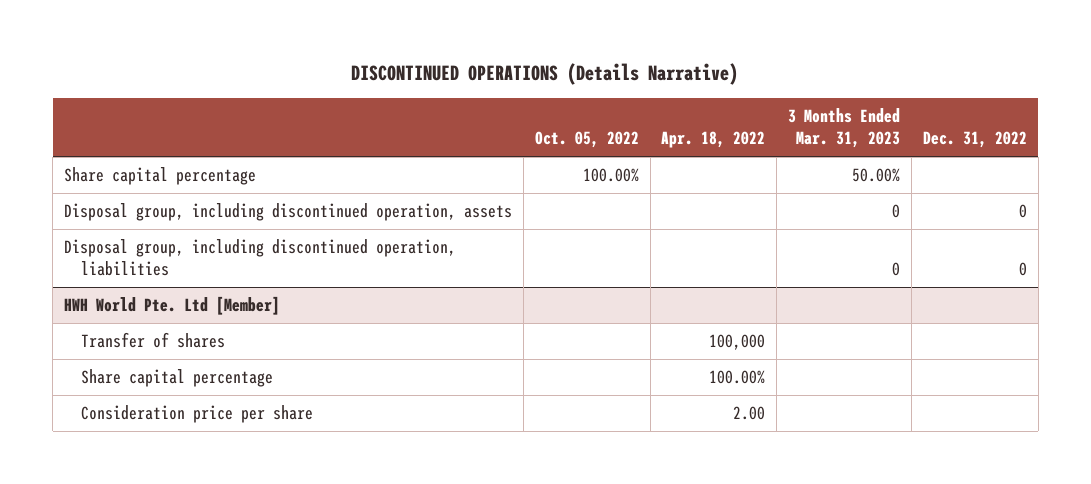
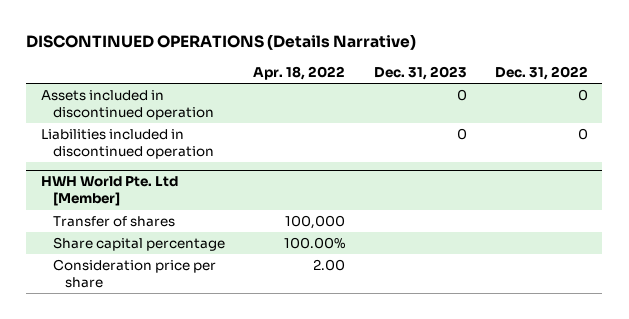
[534,131,639,149] Oct. 05, 2022 -> none
[788,107,901,149] 3 Months Ended Mar. 31, 2023 -> none
none -> [373,65,467,80] Dec. 31, 2023
[63,167,256,186] Share capital percentage -> none
[63,203,512,222] Disposal group, including discontinued operation, assets -> [40,90,214,120] Assets included in discontinued operation
[63,239,456,277] Disposal group, including discontinued operation, liabilities -> [40,129,214,159] Liabilities included in discontinued operation

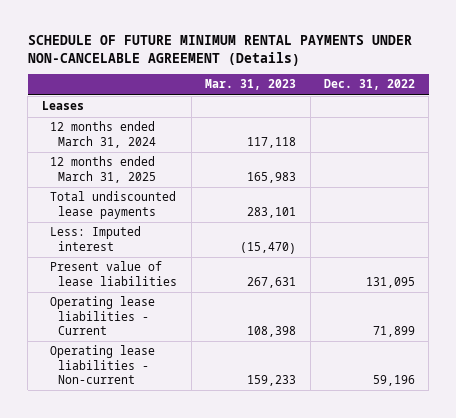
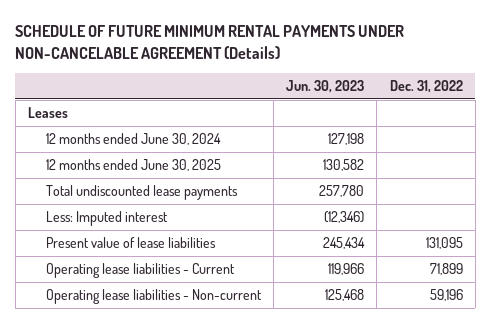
[205,79,297,91] Mar. 31, 2023 -> none
none -> [286,79,365,93] Jun. 30, 2023
[49,121,157,148] 12 months ended March 31, 2024 -> [45,133,221,146] 12 months ended June 30, 2024
[49,156,157,183] 12 months ended March 31, 2025 -> [45,159,221,172] 12 months ended June 30, 2025

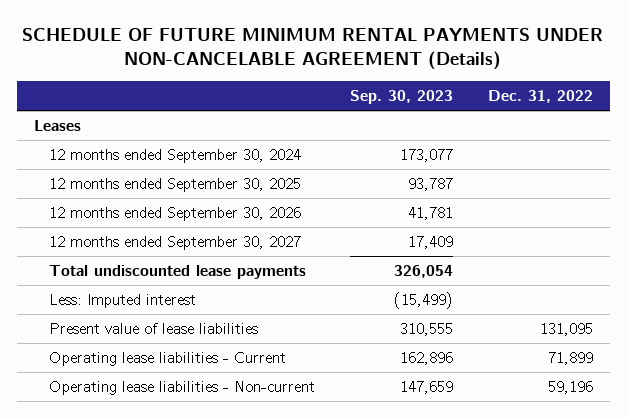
[286,79,365,93] Jun. 30, 2023 -> none
none -> [349,90,453,105] Sep. 30, 2023
[45,133,221,146] 12 months ended June 30, 2024 -> [48,149,301,164] 12 months ended September 30, 2024
[45,159,221,172] 12 months ended June 30, 2025 -> [48,178,301,193] 12 months ended September 30, 2025
none -> [48,207,301,222] 12 months ended September 30, 2026
none -> [48,236,301,251] 12 months ended September 30, 2027

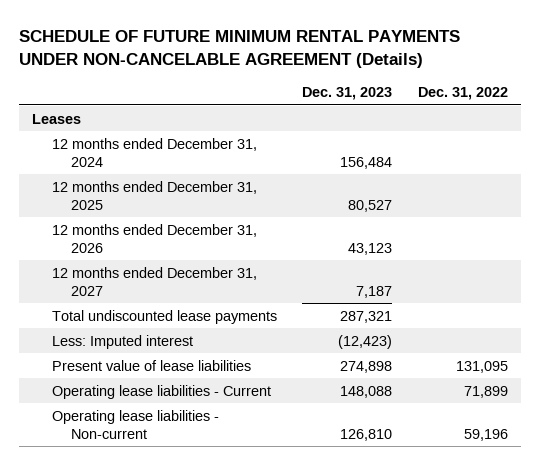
[349,90,453,105] Sep. 30, 2023 -> none
none -> [302,87,393,101] Dec. 31, 2023
[48,149,301,164] 12 months ended September 30, 2024 -> [51,137,257,167] 12 months ended December 31, 2024
[48,178,301,193] 12 months ended September 30, 2025 -> [51,180,257,210] 12 months ended December 31, 2025
[48,207,301,222] 12 months ended September 30, 2026 -> [51,223,257,253] 12 months ended December 31, 2026
[48,236,301,251] 12 months ended September 30, 2027 -> [51,266,257,296] 12 months ended December 31, 2027

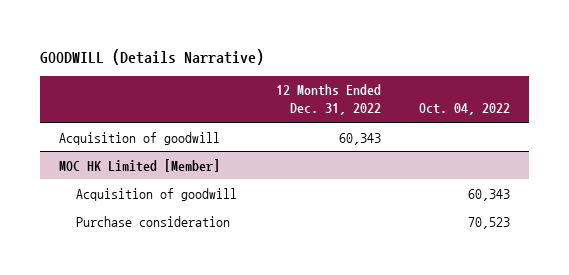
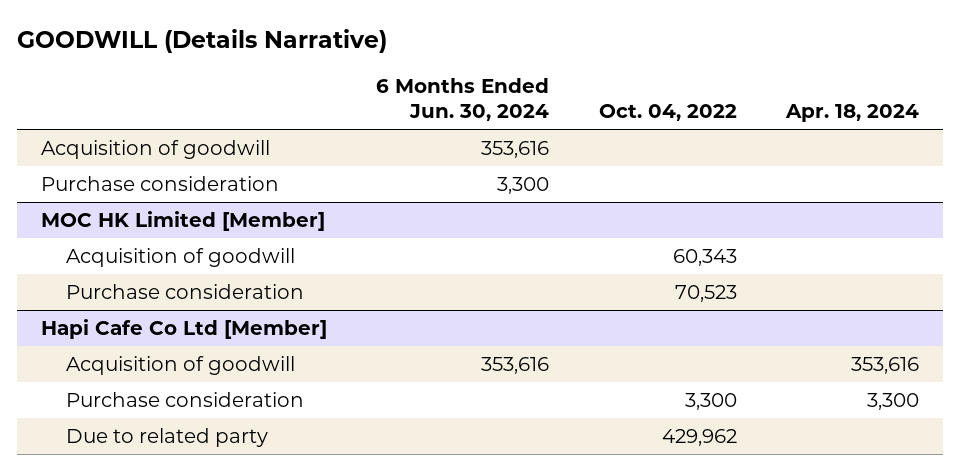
[275,84,381,116] 12 Months Ended Dec. 31, 2022 -> none
none -> [376,78,550,122] 6 Months Ended Jun. 30, 2024
none -> [784,104,919,123] Apr. 18, 2024
none -> [41,176,280,192] Purchase consideration
none -> [41,319,328,340] Hapi Cafe Co Ltd [Member]
none -> [66,356,296,376] Acquisition of goodwill
none -> [66,392,305,408] Purchase consideration
none -> [66,428,269,448] Due to related party

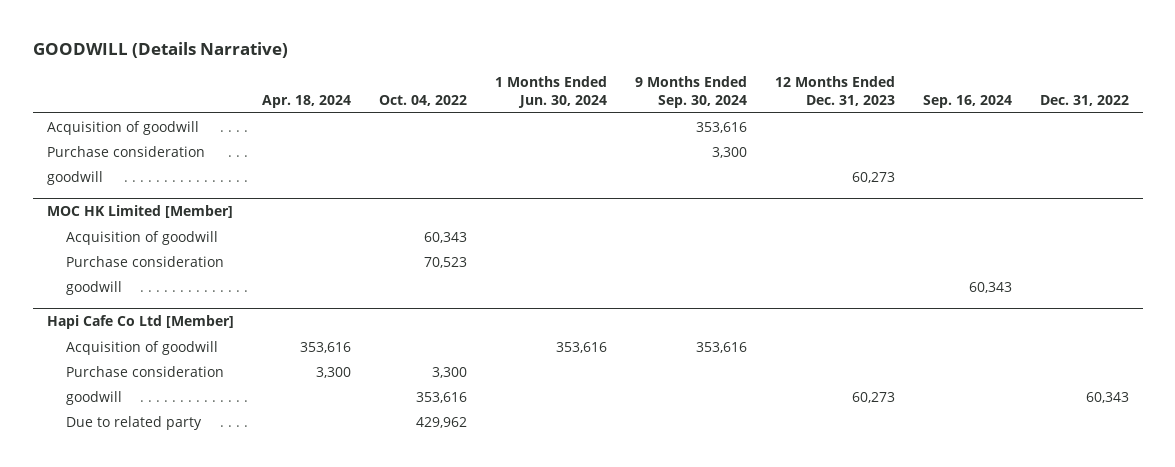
[376,78,550,122] 6 Months Ended Jun. 30, 2024 -> none
none -> [494,75,607,109] 1 Months Ended Jun. 30, 2024
none -> [634,75,747,109] 9 Months Ended Sep. 30, 2024
none -> [774,75,895,107] 12 Months Ended Dec. 31, 2023
none -> [922,95,1012,109] Sep. 16, 2024
none -> [1039,95,1129,107] Dec. 31, 2022
none -> [46,170,103,185] goodwill
none -> [65,280,122,295] goodwill
none -> [65,390,122,405] goodwill

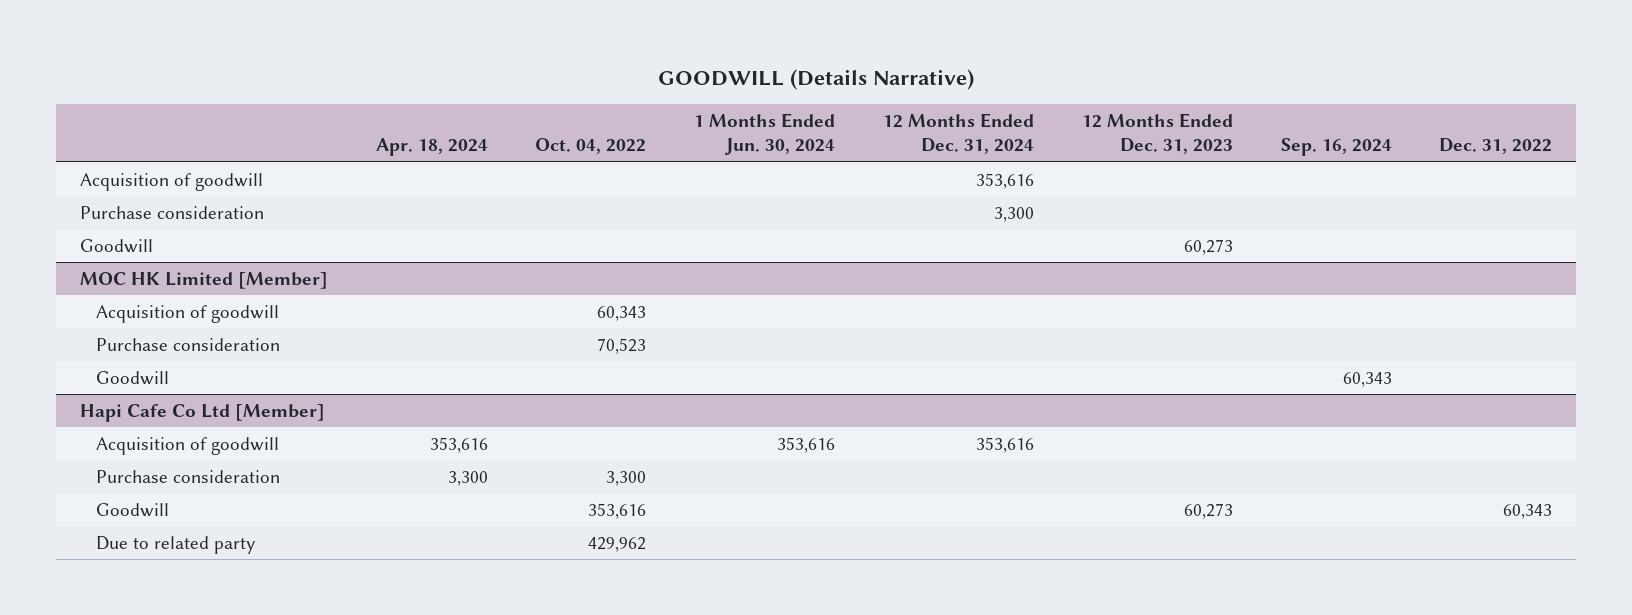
[634,75,747,109] 9 Months Ended Sep. 30, 2024 -> none
none -> [882,113,1034,155] 12 Months Ended Dec. 31, 2024
[46,170,103,185] goodwill -> [79,238,153,253] Goodwill
[65,280,122,295] goodwill -> [95,370,169,385] Goodwill
[65,390,122,405] goodwill -> [95,502,169,517] Goodwill

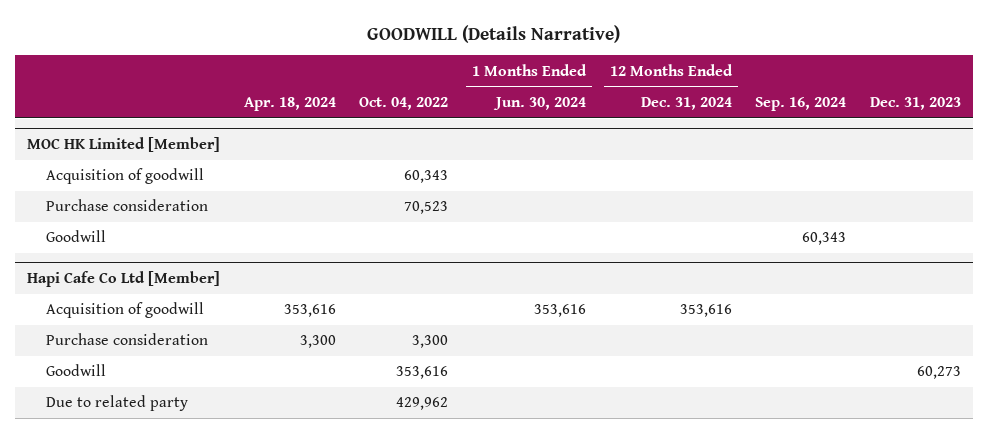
[1081,113,1233,155] 12 Months Ended Dec. 31, 2023 -> none
[1439,138,1553,155] Dec. 31, 2022 -> none
none -> [870,96,962,110] Dec. 31, 2023
[79,172,263,191] Acquisition of goodwill -> none
[79,205,264,219] Purchase consideration -> none
[79,238,153,253] Goodwill -> none

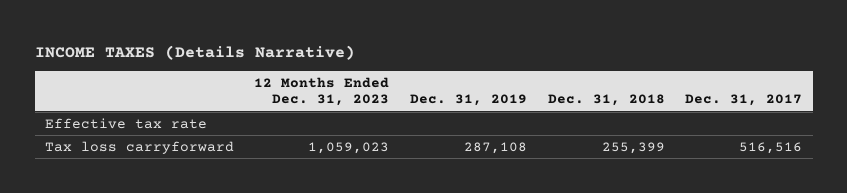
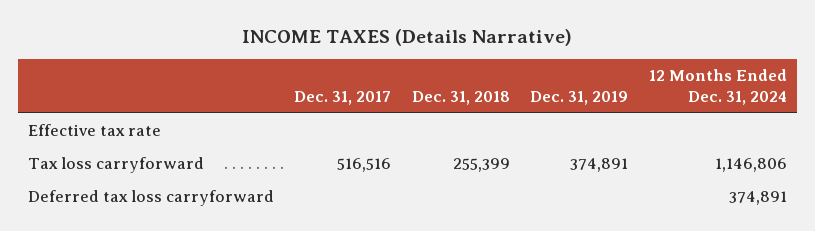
[254,76,390,107] 12 Months Ended Dec. 31, 2023 -> none
none -> [648,69,787,106] 12 Months Ended Dec. 31, 2024
[464,141,528,154] 287,108 -> [570,158,629,173] 374,891
none -> [27,190,274,207] Deferred tax loss carryforward

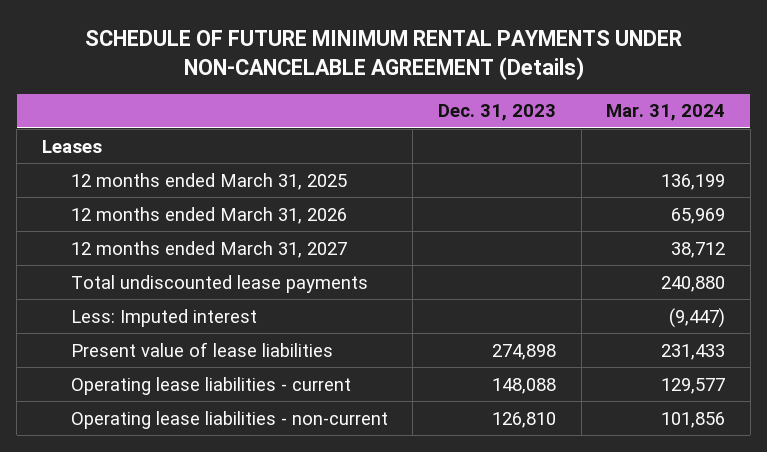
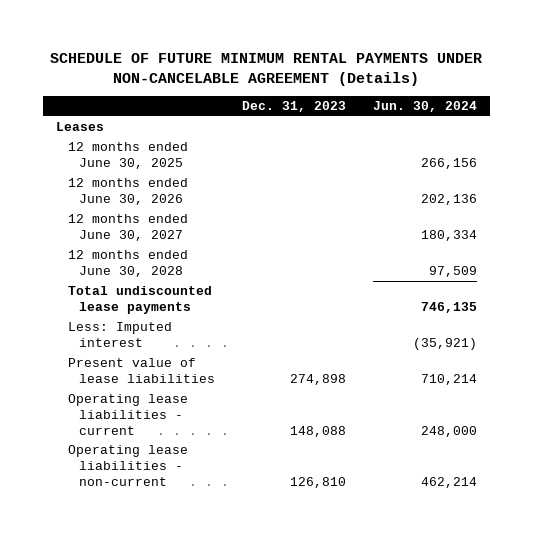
[606,104,726,122] Mar. 31, 2024 -> none
none -> [372,101,477,113] Jun. 30, 2024
[70,172,347,190] 12 months ended March 31, 2025 -> [67,142,188,169] 12 months ended June 30, 2025
[70,206,347,224] 12 months ended March 31, 2026 -> [67,178,188,205] 12 months ended June 30, 2026
[70,240,347,258] 12 months ended March 31, 2027 -> [67,214,188,241] 12 months ended June 30, 2027
none -> [67,250,188,277] 12 months ended June 30, 2028

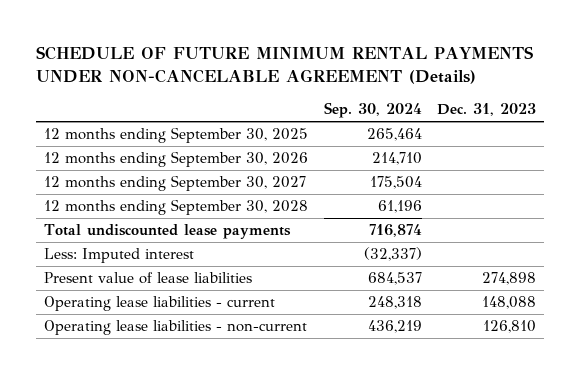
[372,101,477,113] Jun. 30, 2024 -> none
none -> [323,102,422,119] Sep. 30, 2024
[56,122,105,132] Leases -> none
[67,142,188,169] 12 months ended June 30, 2025 -> [43,127,308,144] 12 months ending September 30, 2025
[67,178,188,205] 12 months ended June 30, 2026 -> [43,151,308,168] 12 months ending September 30, 2026
[67,214,188,241] 12 months ended June 30, 2027 -> [43,175,306,192] 12 months ending September 30, 2027
[67,250,188,277] 12 months ended June 30, 2028 -> [43,199,308,216] 12 months ending September 30, 2028

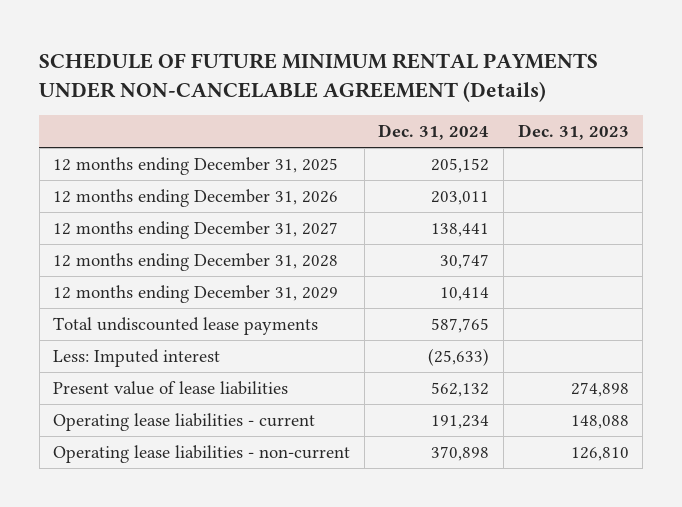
[323,102,422,119] Sep. 30, 2024 -> none
none -> [378,124,490,141] Dec. 31, 2024
[43,127,308,144] 12 months ending September 30, 2025 -> [53,157,339,176] 12 months ending December 31, 2025
[43,151,308,168] 12 months ending September 30, 2026 -> [53,189,339,208] 12 months ending December 31, 2026
[43,175,306,192] 12 months ending September 30, 2027 -> [53,221,339,240] 12 months ending December 31, 2027
[43,199,308,216] 12 months ending September 30, 2028 -> [53,253,339,272] 12 months ending December 31, 2028
none -> [53,285,339,304] 12 months ending December 31, 2029

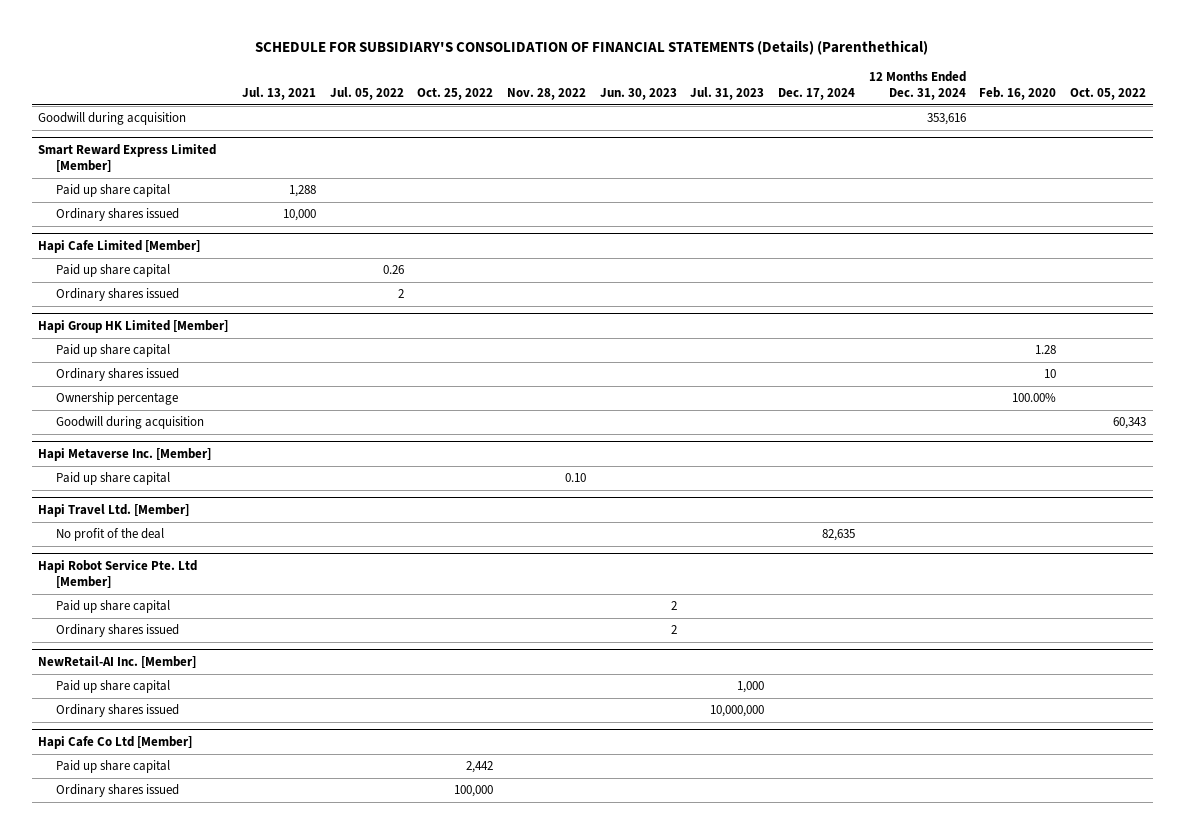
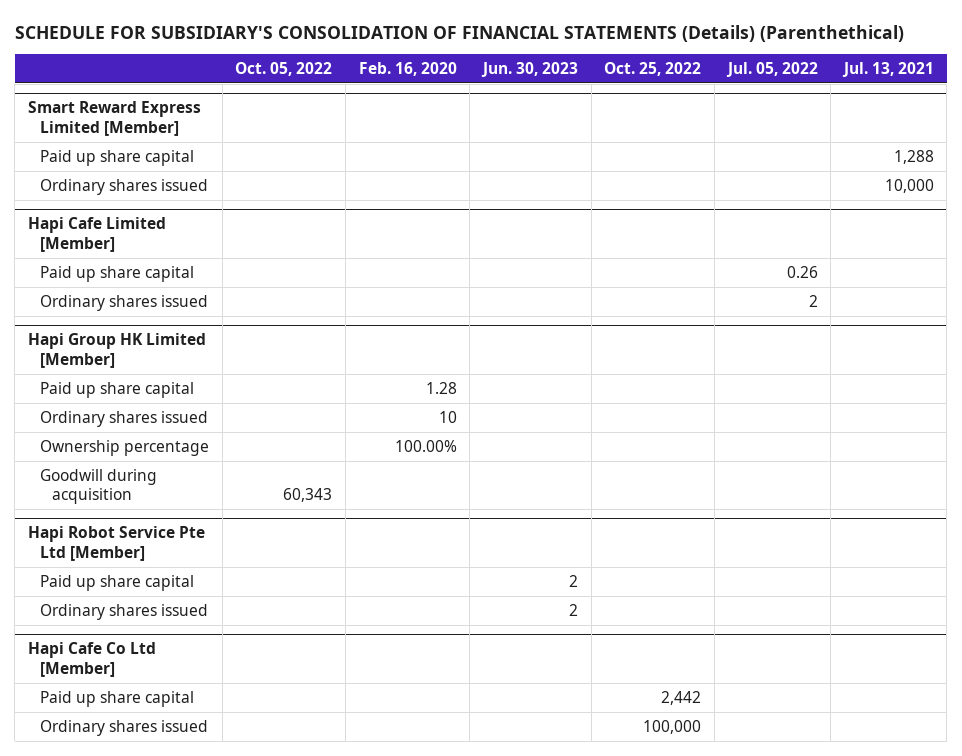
[507,87,587,100] Nov. 28, 2022 -> none
[690,86,765,100] Jul. 31, 2023 -> none
[777,87,855,100] Dec. 17, 2024 -> none
[868,70,966,100] 12 Months Ended Dec. 31, 2024 -> none
[38,112,187,126] Goodwill during acquisition -> none
[38,448,212,462] Hapi Metaverse Inc. [Member] -> none
[56,472,171,486] Paid up share capital -> none
[38,504,190,518] Hapi Travel Ltd. [Member] -> none
[56,528,165,542] No profit of the deal -> none
[38,560,198,589] Hapi Robot Service Pte. Ltd [Member] -> [27,526,205,561] Hapi Robot Service Pte Ltd [Member]
[38,656,197,669] NewRetail-AI Inc. [Member] -> none
[56,680,171,694] Paid up share capital -> none
[56,704,180,718] Ordinary shares issued -> none

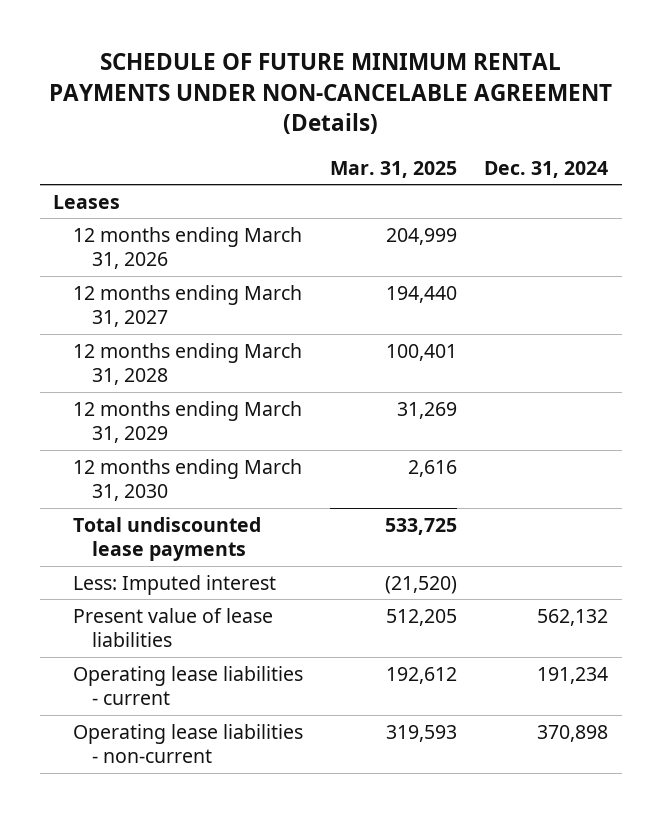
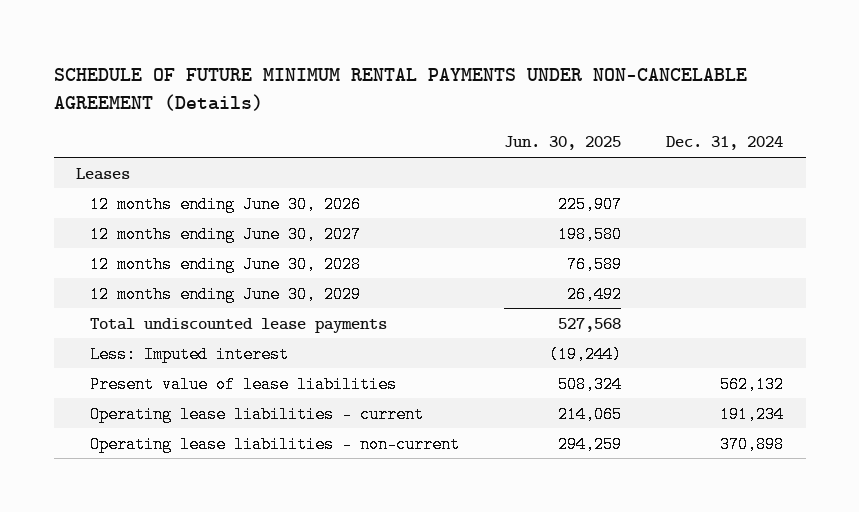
[329,160,457,178] Mar. 31, 2025 -> none
none -> [503,136,621,151] Jun. 30, 2025
[72,458,302,502] 12 months ending March 31, 2030 -> none
[72,226,302,270] 12 months ending March 31, 2026 -> [89,195,361,213] 12 months ending June 30, 2026
[72,284,302,328] 12 months ending March 31, 2027 -> [89,225,361,243] 12 months ending June 30, 2027
[72,342,302,386] 12 months ending March 31, 2028 -> [89,255,361,273] 12 months ending June 30, 2028
[72,400,302,444] 12 months ending March 31, 2029 -> [89,285,361,303] 12 months ending June 30, 2029

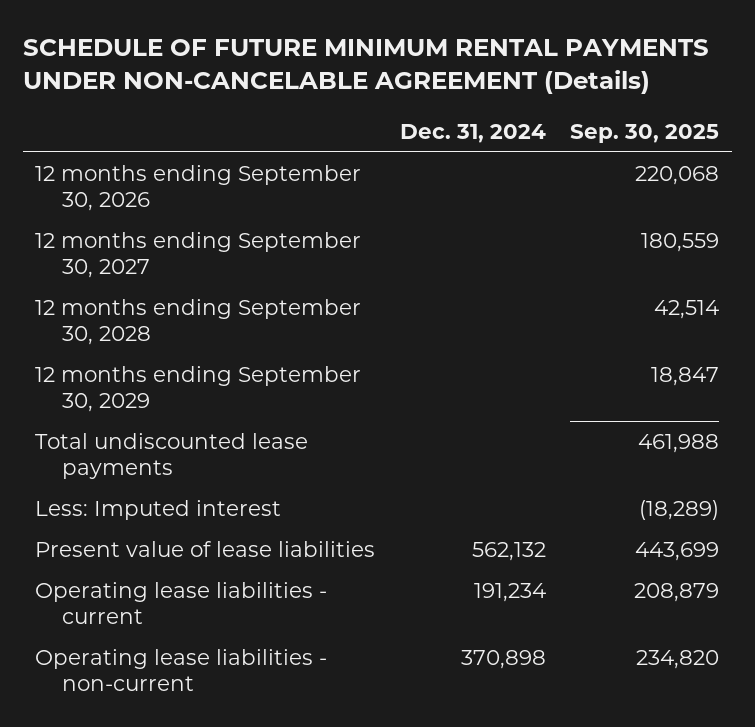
[503,136,621,151] Jun. 30, 2025 -> none
none -> [570,123,720,143] Sep. 30, 2025
[76,167,131,180] Leases -> none
[89,195,361,213] 12 months ending June 30, 2026 -> [35,164,362,212] 12 months ending September 30, 2026
[89,225,361,243] 12 months ending June 30, 2027 -> [35,231,362,279] 12 months ending September 30, 2027
[89,255,361,273] 12 months ending June 30, 2028 -> [35,298,362,346] 12 months ending September 30, 2028
[89,285,361,303] 12 months ending June 30, 2029 -> [35,365,362,413] 12 months ending September 30, 2029

